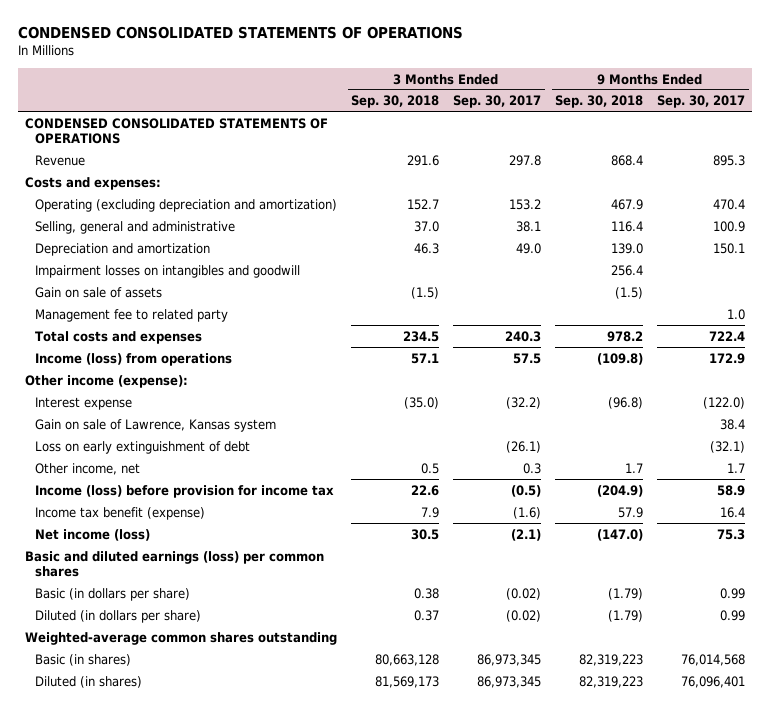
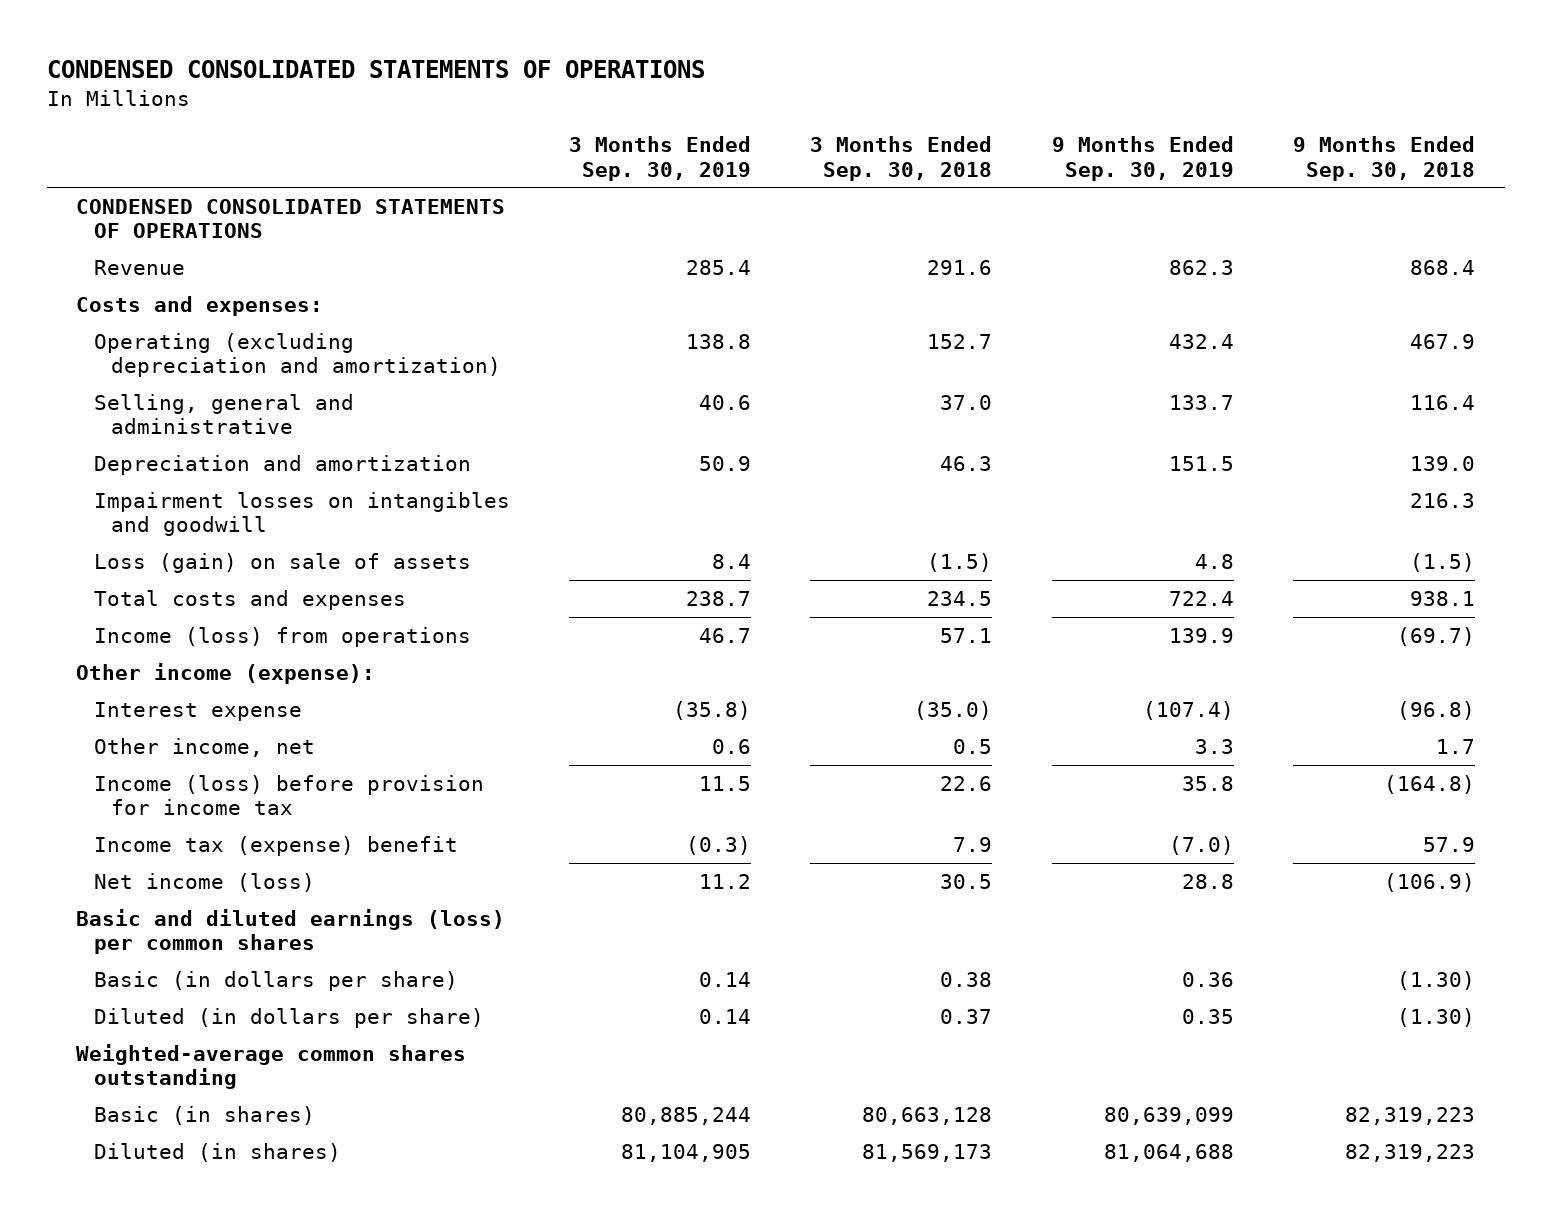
[453,95,542,109] Sep. 30, 2017 -> none
[657,95,746,109] Sep. 30, 2017 -> none
none -> [569,136,752,181] 3 Months Ended Sep. 30, 2019
none -> [1051,136,1234,181] 9 Months Ended Sep. 30, 2019
[35,308,229,322] Management fee to related party -> none
[611,264,644,276] 256.4 -> [1410,492,1476,508] 216.3
[35,286,163,298] Gain on sale of assets -> [93,552,471,573] Loss (gain) on sale of assets
[607,330,644,342] 978.2 -> [1410,590,1476,606] 938.1
[597,352,644,365] (109.8) -> [1397,626,1476,646] (69.7)
[35,418,277,432] Gain on sale of Lawrence, Kansas system -> none
[35,440,251,454] Loss on early extinguishment of debt -> none
[597,484,644,497] (204.9) -> [1384,774,1476,794] (164.8)
[35,506,206,520] Income tax benefit (expense) -> [93,835,458,856] Income tax (expense) benefit
[597,528,644,541] (147.0) -> [1384,872,1476,892] (106.9)
[608,587,644,600] (1.79) -> [1397,970,1476,990] (1.30)
[608,609,644,622] (1.79) -> [1397,1007,1476,1027] (1.30)

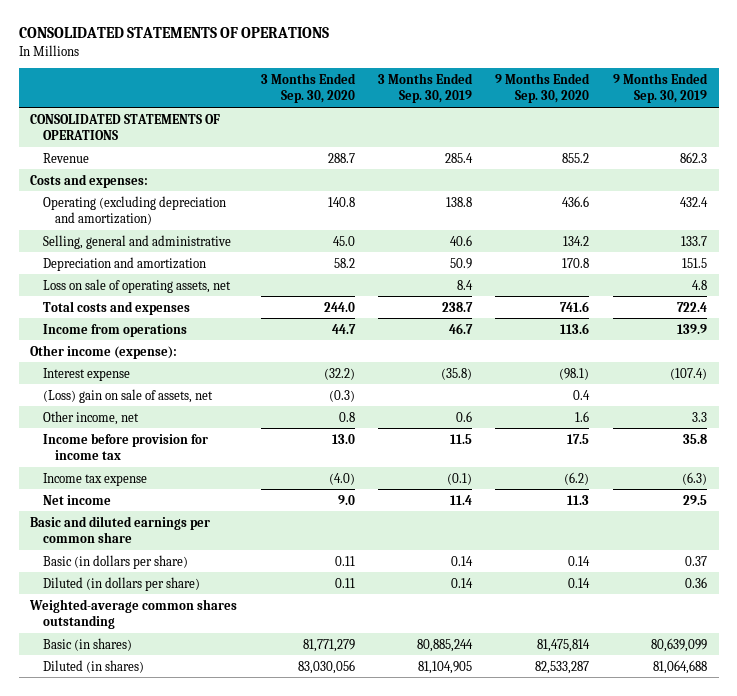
[46,60,705,79] CONDENSED CONSOLIDATED STATEMENTS OF OPERATIONS -> [18,27,329,39] CONSOLIDATED STATEMENTS OF OPERATIONS
[810,136,993,181] 3 Months Ended Sep. 30, 2018 -> none
[1293,136,1476,181] 9 Months Ended Sep. 30, 2018 -> none
none -> [260,72,356,104] 3 Months Ended Sep. 30, 2020
none -> [495,72,591,104] 9 Months Ended Sep. 30, 2020
[76,198,506,239] CONDENSED CONSOLIDATED STATEMENTS OF OPERATIONS -> [30,113,221,140] CONSOLIDATED STATEMENTS OF OPERATIONS
[93,491,510,537] Impairment losses on intangibles and goodwill -> none
[93,552,471,573] Loss (gain) on sale of assets -> [42,278,231,293] Loss on sale of operating assets, net
[93,626,471,647] Income (loss) from operations -> [42,323,187,337] Income from operations
none -> [42,388,213,403] (Loss) gain on sale of assets, net
[93,774,484,816] Income (loss) before provision for income tax -> [42,432,208,460] Income before provision for income tax
[93,835,458,856] Income tax (expense) benefit -> [42,472,147,486] Income tax expense
[686,835,752,855] (0.3) -> [447,472,473,485] (0.1)
[1168,835,1234,855] (7.0) -> [681,471,707,485] (6.3)
[93,872,315,892] Net income (loss) -> [42,494,111,505] Net income
[699,873,752,889] 11.2 -> [450,494,473,505] 11.4
[1181,873,1234,889] 28.8 -> [682,494,707,505] 29.5
[76,908,506,955] Basic and diluted earnings (loss) per common shares -> [30,515,211,543] Basic and diluted earnings per common share
[1181,971,1234,987] 0.36 -> [684,555,707,566] 0.37
[1181,1008,1234,1024] 0.35 -> [684,576,707,588] 0.36

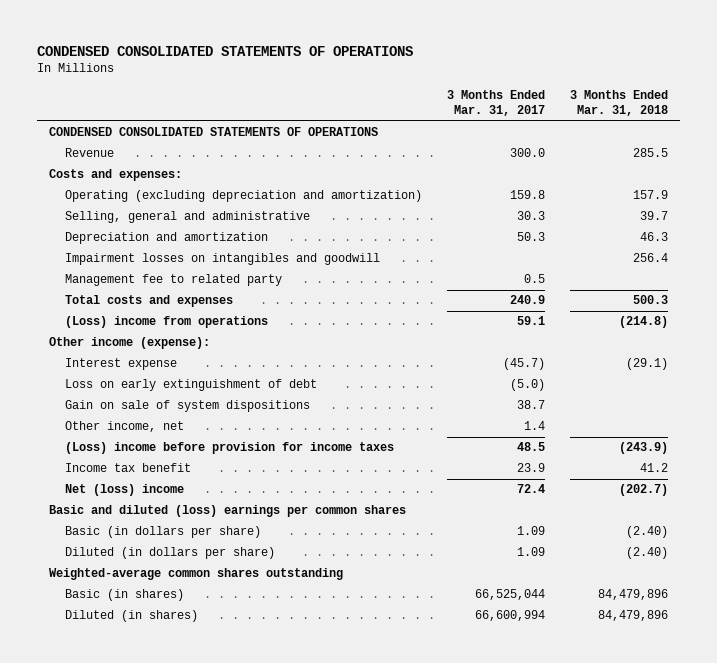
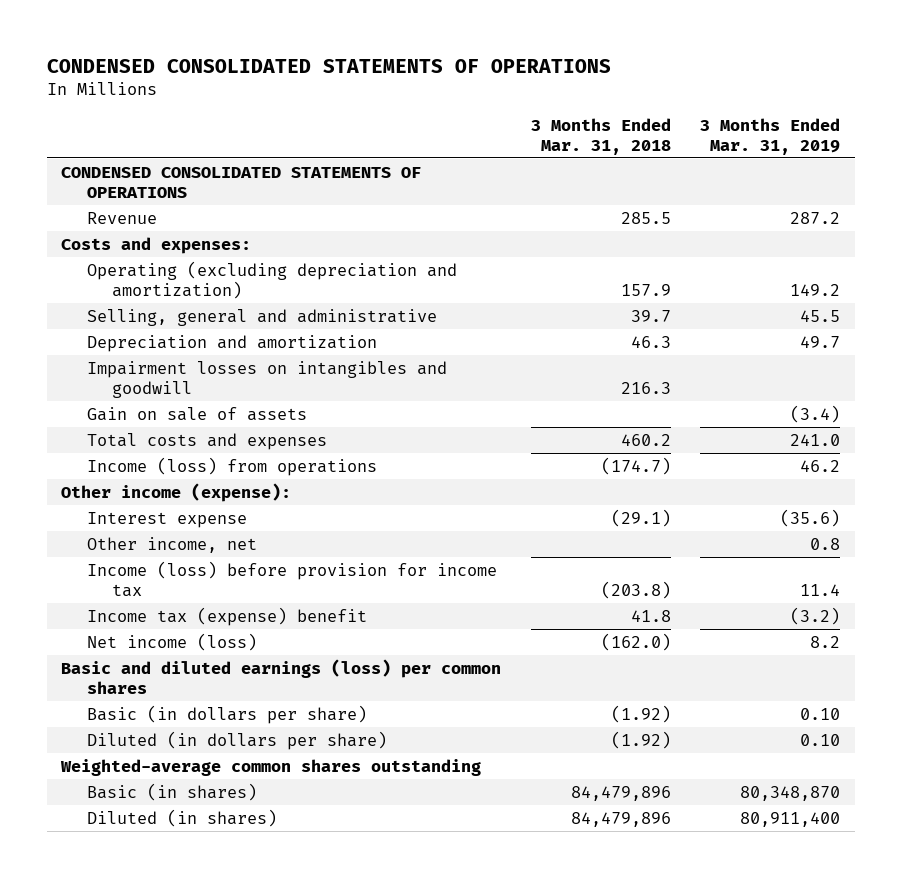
[446,89,545,117] 3 Months Ended Mar. 31, 2017 -> none
none -> [700,117,841,155] 3 Months Ended Mar. 31, 2019
[65,274,283,287] Management fee to related party -> none
[632,253,668,263] 256.4 -> [620,381,671,394] 216.3
none -> [86,406,307,421] Gain on sale of assets
[632,295,668,305] 500.3 -> [620,433,671,446] 460.2
[65,316,269,329] (Loss) income from operations -> [86,456,377,476] Income (loss) from operations
[618,316,668,329] (214.8) -> [600,456,671,475] (174.7)
[65,379,318,392] Loss on early extinguishment of debt -> none
[65,400,311,413] Gain on sale of system dispositions -> none
[65,442,395,455] (Loss) income before provision for income taxes -> [86,560,497,597] Income (loss) before provision for income tax
[618,442,668,455] (243.9) -> [600,580,671,599] (203.8)
[65,463,192,473] Income tax benefit -> [86,606,367,626] Income tax (expense) benefit
[639,463,668,473] 41.2 -> [630,609,671,622] 41.8
[65,484,185,497] Net (loss) income -> [86,632,257,651] Net income (loss)
[618,484,668,497] (202.7) -> [600,632,671,651] (162.0)
[49,505,407,518] Basic and diluted (loss) earnings per common shares -> [61,658,502,694] Basic and diluted earnings (loss) per common shares
[625,526,668,539] (2.40) -> [610,704,671,723] (1.92)
[625,547,668,560] (2.40) -> [610,730,671,749] (1.92)

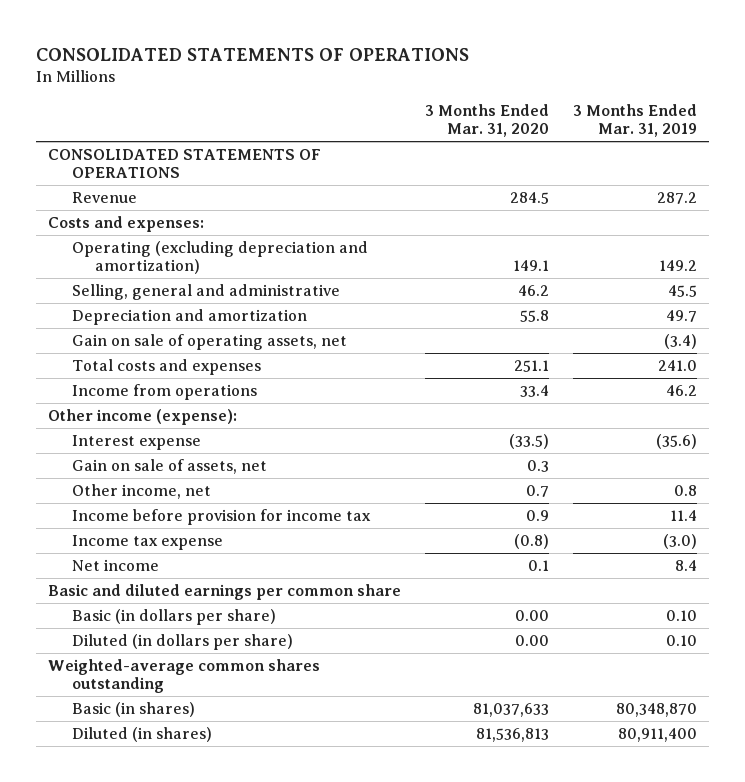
[46,58,611,73] CONDENSED CONSOLIDATED STATEMENTS OF OPERATIONS -> [36,47,470,61] CONSOLIDATED STATEMENTS OF OPERATIONS
[530,117,671,155] 3 Months Ended Mar. 31, 2018 -> none
none -> [424,103,549,138] 3 Months Ended Mar. 31, 2020
[61,166,422,198] CONDENSED CONSOLIDATED STATEMENTS OF OPERATIONS -> [48,148,322,179] CONSOLIDATED STATEMENTS OF OPERATIONS
[86,360,447,398] Impairment losses on intangibles and goodwill -> none
[86,406,307,421] Gain on sale of assets -> [71,333,347,350] Gain on sale of operating assets, net
[86,456,377,476] Income (loss) from operations -> [71,383,257,400] Income from operations
none -> [71,458,267,474] Gain on sale of assets, net
[86,560,497,597] Income (loss) before provision for income tax -> [71,508,371,525] Income before provision for income tax
[86,606,367,626] Income tax (expense) benefit -> [71,534,223,550] Income tax expense
[790,606,841,625] (3.2) -> [662,533,697,549] (3.0)
[86,632,257,651] Net income (loss) -> [71,558,159,571] Net income
[810,635,841,648] 8.2 -> [674,559,697,571] 8.4
[61,658,502,694] Basic and diluted earnings (loss) per common shares -> [48,583,402,600] Basic and diluted earnings per common share

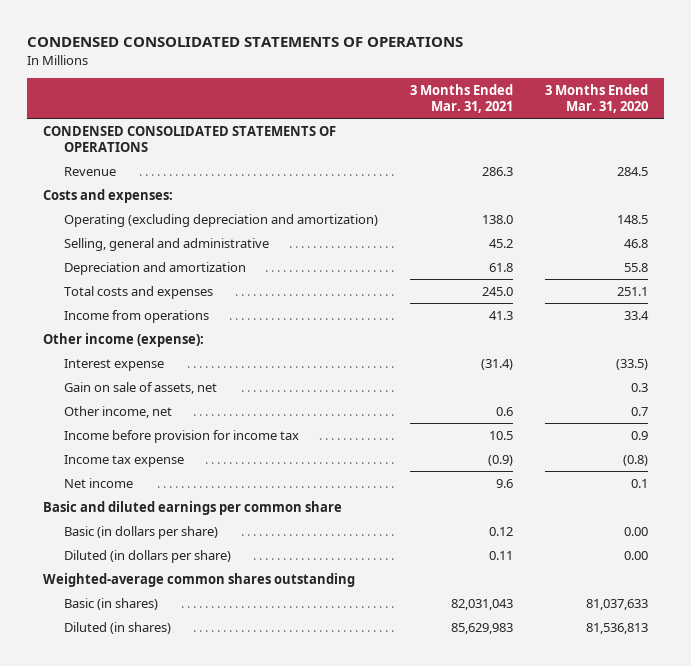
[36,47,470,61] CONSOLIDATED STATEMENTS OF OPERATIONS -> [27,37,464,48] CONDENSED CONSOLIDATED STATEMENTS OF OPERATIONS
[572,103,697,138] 3 Months Ended Mar. 31, 2019 -> none
none -> [409,83,513,114] 3 Months Ended Mar. 31, 2021
[48,148,322,179] CONSOLIDATED STATEMENTS OF OPERATIONS -> [43,125,337,152] CONDENSED CONSOLIDATED STATEMENTS OF OPERATIONS
[512,260,549,272] 149.1 -> [616,214,648,224] 148.5
[517,284,549,296] 46.2 -> [623,238,648,248] 46.8
[71,333,347,350] Gain on sale of operating assets, net -> none

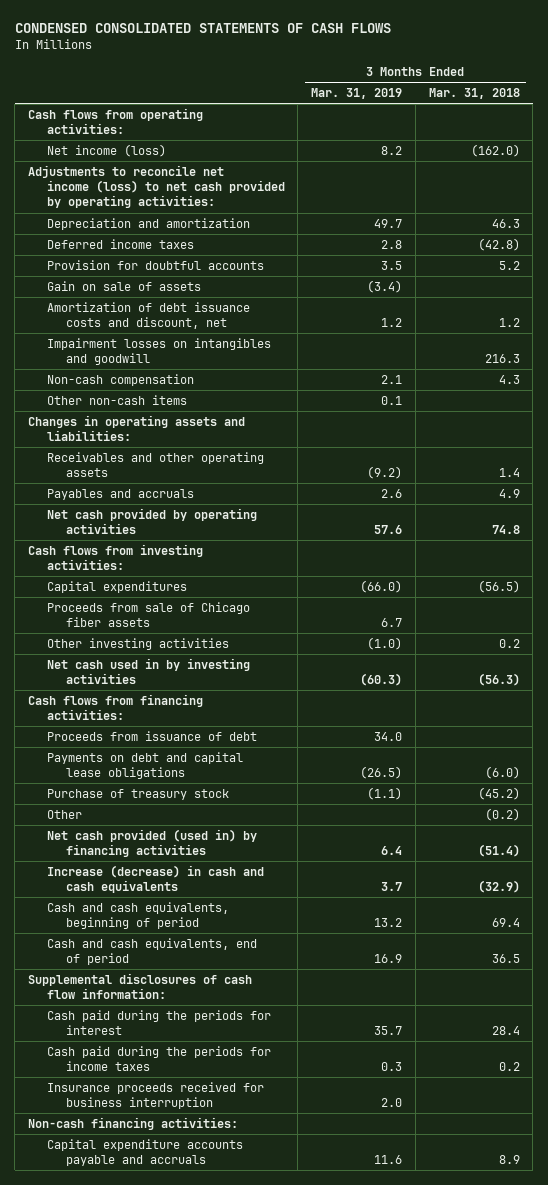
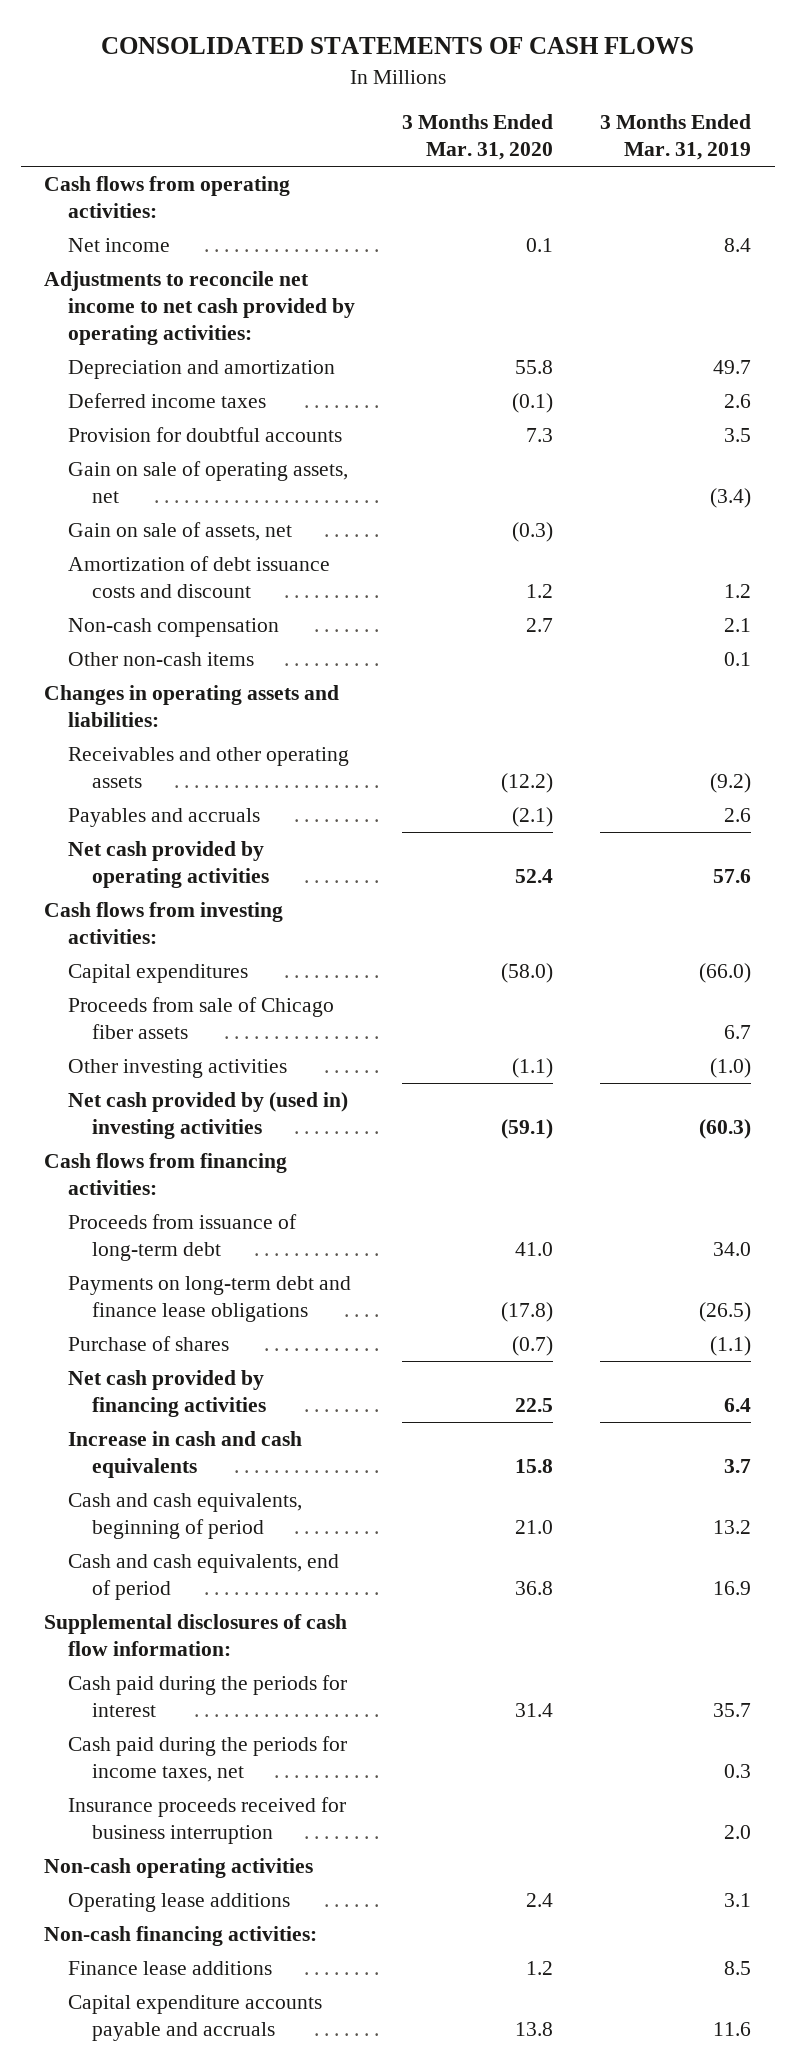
[14,23,391,34] CONDENSED CONSOLIDATED STATEMENTS OF CASH FLOWS -> [100,37,694,55] CONSOLIDATED STATEMENTS OF CASH FLOWS
[428,88,520,100] Mar. 31, 2018 -> none
none -> [402,114,554,160] 3 Months Ended Mar. 31, 2020
[46,143,166,157] Net income (loss) -> [68,238,171,253] Net income
[381,145,403,155] 8.2 -> [724,238,752,253] 8.4
[27,164,285,209] Adjustments to reconcile net income (loss) to net cash provided by operating activities: -> [44,271,356,345] Adjustments to reconcile net income to net cash provided by operating activities:
[381,239,403,249] 2.8 -> [724,394,752,409] 2.6
[46,337,271,366] Impairment losses on intangibles and goodwill -> none
[46,280,201,291] Gain on sale of assets -> [68,461,349,503] Gain on sale of operating assets, net
none -> [68,522,293,542] Gain on sale of assets, net
[46,301,250,330] Amortization of debt issuance costs and discount, net -> [68,556,331,598] Amortization of debt issuance costs and discount
[46,657,250,685] Net cash used in by investing activities -> [68,1092,349,1139] Net cash provided by (used in) investing activities
[46,809,82,819] Other -> none
[46,730,257,741] Proceeds from issuance of debt -> [68,1214,298,1261] Proceeds from issuance of long-term debt
[46,751,243,780] Payments on debt and capital lease obligations -> [68,1276,352,1322] Payments on long-term debt and finance lease obligations
[46,788,229,800] Purchase of treasury stock -> [68,1336,230,1352] Purchase of shares
[46,828,257,858] Net cash provided (used in) by financing activities -> [68,1370,267,1417] Net cash provided by financing activities
[46,864,264,894] Increase (decrease) in cash and cash equivalents -> [68,1431,303,1478] Increase in cash and cash equivalents
[46,1045,271,1072] Cash paid during the periods for income taxes -> [68,1736,348,1782] Cash paid during the periods for income taxes, net
none -> [44,1858,314,1879] Non-cash operating activities
none -> [68,1893,291,1913] Operating lease additions
none -> [68,1961,273,1976] Finance lease additions

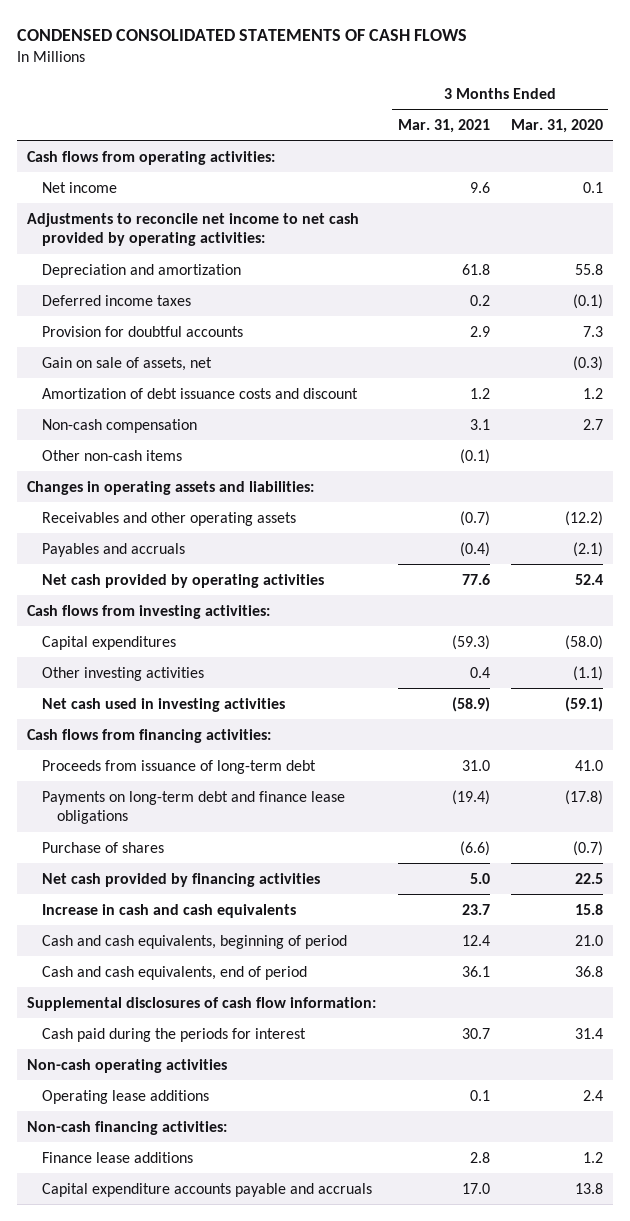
[100,37,694,55] CONSOLIDATED STATEMENTS OF CASH FLOWS -> [16,29,467,42] CONDENSED CONSOLIDATED STATEMENTS OF CASH FLOWS
[600,114,752,160] 3 Months Ended Mar. 31, 2019 -> none
none -> [397,118,490,133] Mar. 31, 2021
[68,461,349,503] Gain on sale of operating assets, net -> none
[68,997,335,1039] Proceeds from sale of Chicago fiber assets -> none
[68,1092,349,1139] Net cash provided by (used in) investing activities -> [42,697,286,712] Net cash used in investing activities
[68,1736,348,1782] Cash paid during the periods for income taxes, net -> none
[68,1797,347,1844] Insurance proceeds received for business interruption -> none

